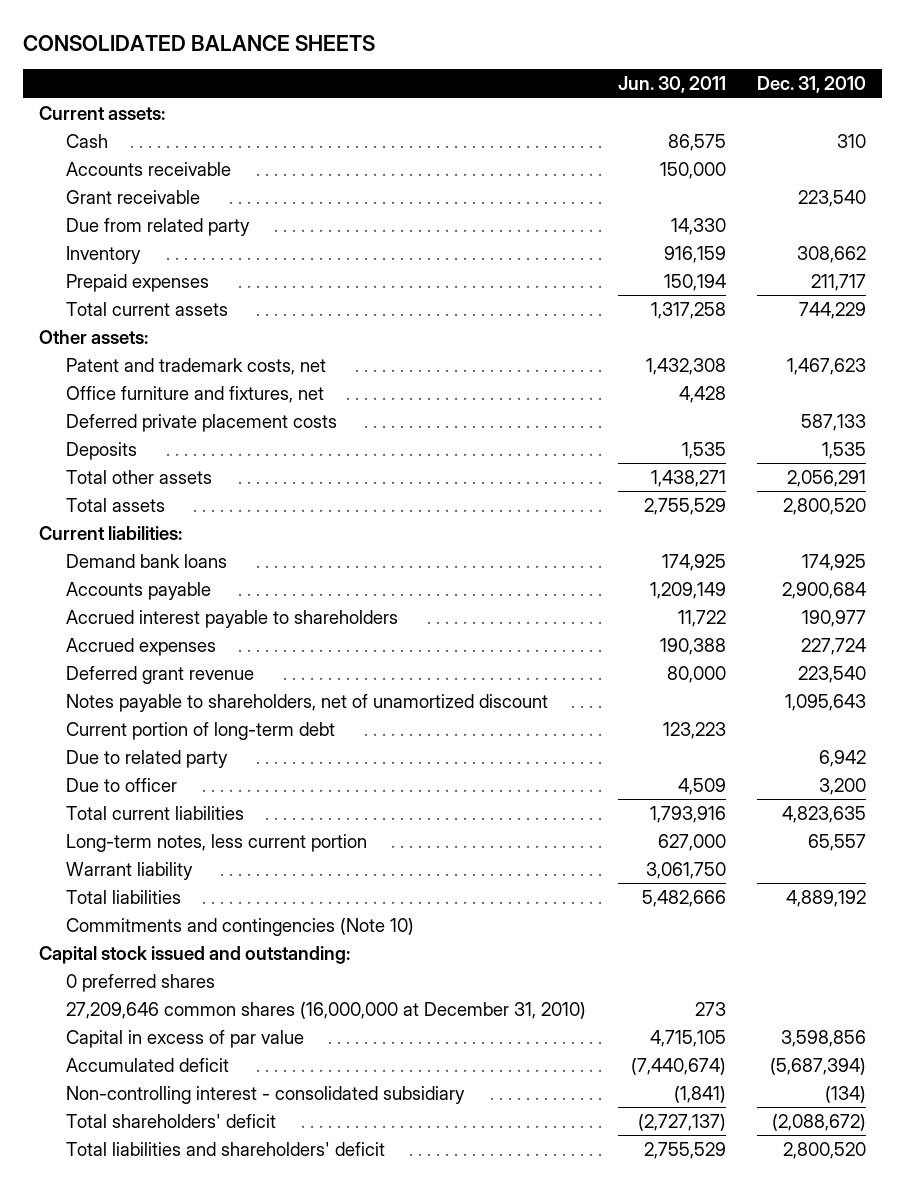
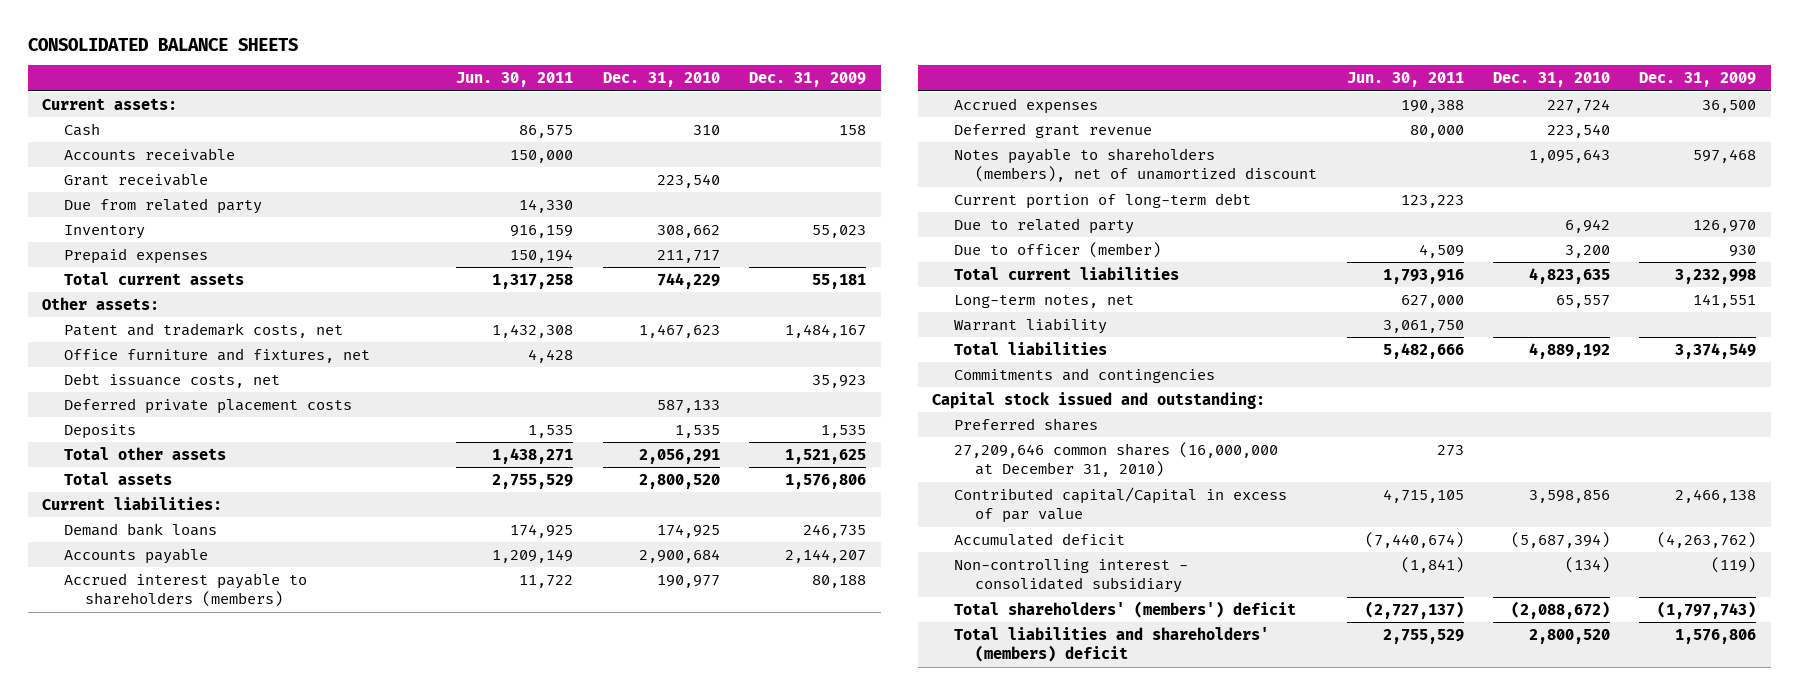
none -> [749,72,867,88] Dec. 31, 2009
none -> [63,372,280,388] Debt issuance costs, net
[65,609,398,628] Accrued interest payable to shareholders -> [63,572,307,607] Accrued interest payable to shareholders (members)
[65,693,548,712] Notes payable to shareholders, net of unamortized discount -> [953,147,1318,182] Notes payable to shareholders (members), net of unamortized discount
[65,777,177,792] Due to officer -> [953,241,1161,258] Due to officer (member)
[65,833,367,852] Long-term notes, less current portion -> [953,294,1134,308] Long-term notes, net
[65,917,414,936] Commitments and contingencies (Note 10) -> [953,367,1215,383] Commitments and contingencies
[65,973,215,992] 0 preferred shares -> [953,417,1098,431] Preferred shares
[65,1029,304,1048] Capital in excess of par value -> [953,486,1287,523] Contributed capital/Capital in excess of par value
[65,1113,276,1128] Total shareholders' deficit -> [953,600,1296,618] Total shareholders' (members') deficit
[65,1141,385,1156] Total liabilities and shareholders' deficit -> [953,626,1269,662] Total liabilities and shareholders' (members) deficit

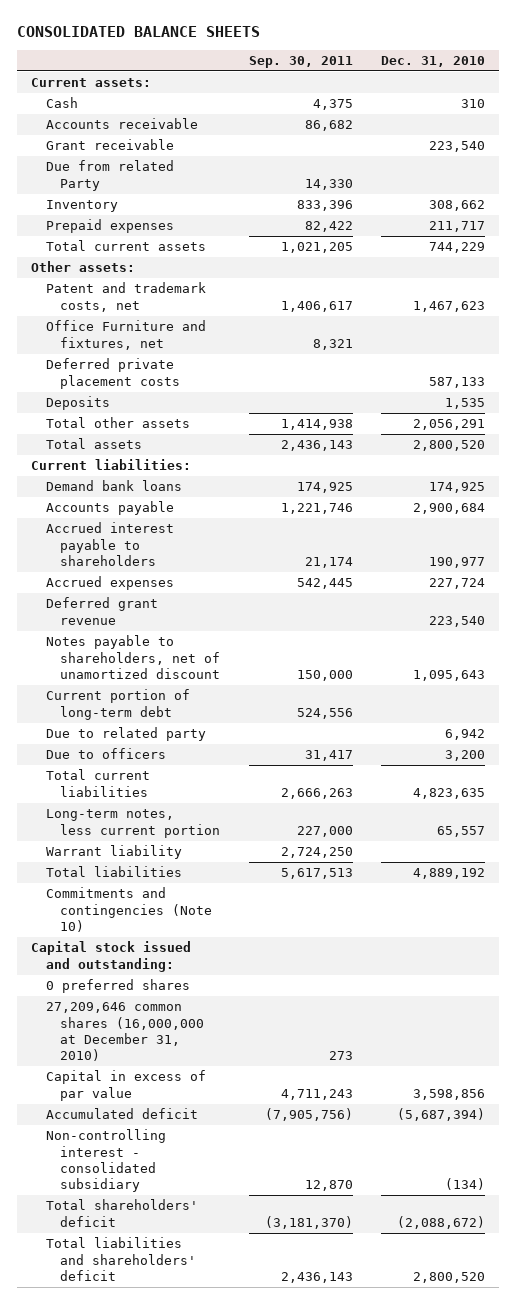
[456,72,574,88] Jun. 30, 2011 -> none
[749,72,867,88] Dec. 31, 2009 -> none
none -> [248,56,353,69] Sep. 30, 2011
[63,197,262,214] Due from related party -> [45,160,174,191] Due from related Party
[63,372,280,388] Debt issuance costs, net -> none
[63,347,370,363] Office furniture and fixtures, net -> [45,320,206,350] Office Furniture and fixtures, net
[63,572,307,607] Accrued interest payable to shareholders (members) -> [45,522,174,566] Accrued interest payable to shareholders
[953,147,1318,182] Notes payable to shareholders (members), net of unamortized discount -> [45,635,221,679] Notes payable to shareholders, net of unamortized discount
[953,241,1161,258] Due to officer (member) -> [45,748,166,760] Due to officers
[953,294,1134,308] Long-term notes, net -> [45,809,221,838] Long-term notes, less current portion
[953,367,1215,383] Commitments and contingencies -> [45,887,213,932] Commitments and contingencies (Note 10)
[953,417,1098,431] Preferred shares -> [45,979,190,994] 0 preferred shares
[953,486,1287,523] Contributed capital/Capital in excess of par value -> [45,1070,206,1101] Capital in excess of par value
[953,600,1296,618] Total shareholders' (members') deficit -> [45,1199,198,1227] Total shareholders' deficit
[953,626,1269,662] Total liabilities and shareholders' (members) deficit -> [45,1237,197,1281] Total liabilities and shareholders' deficit

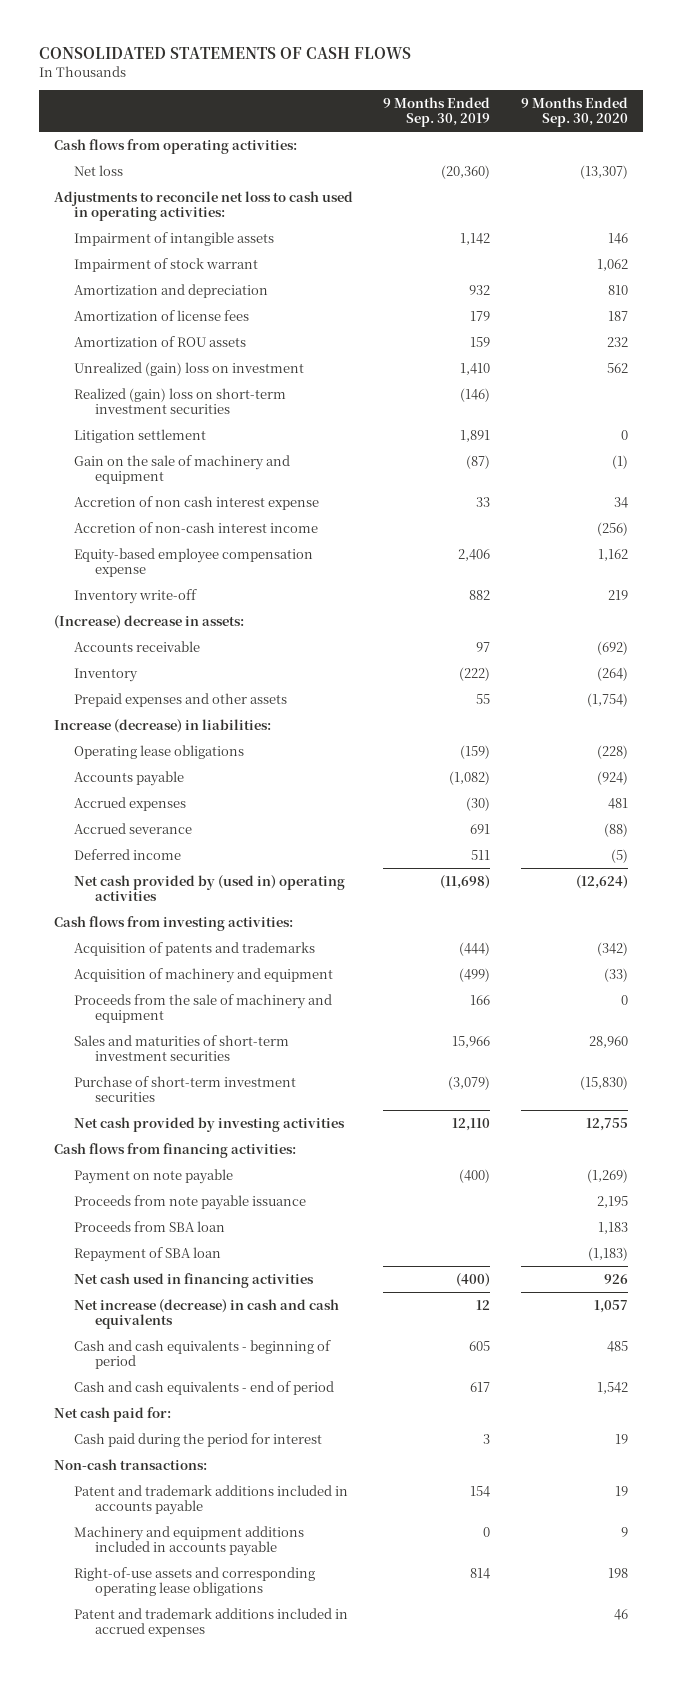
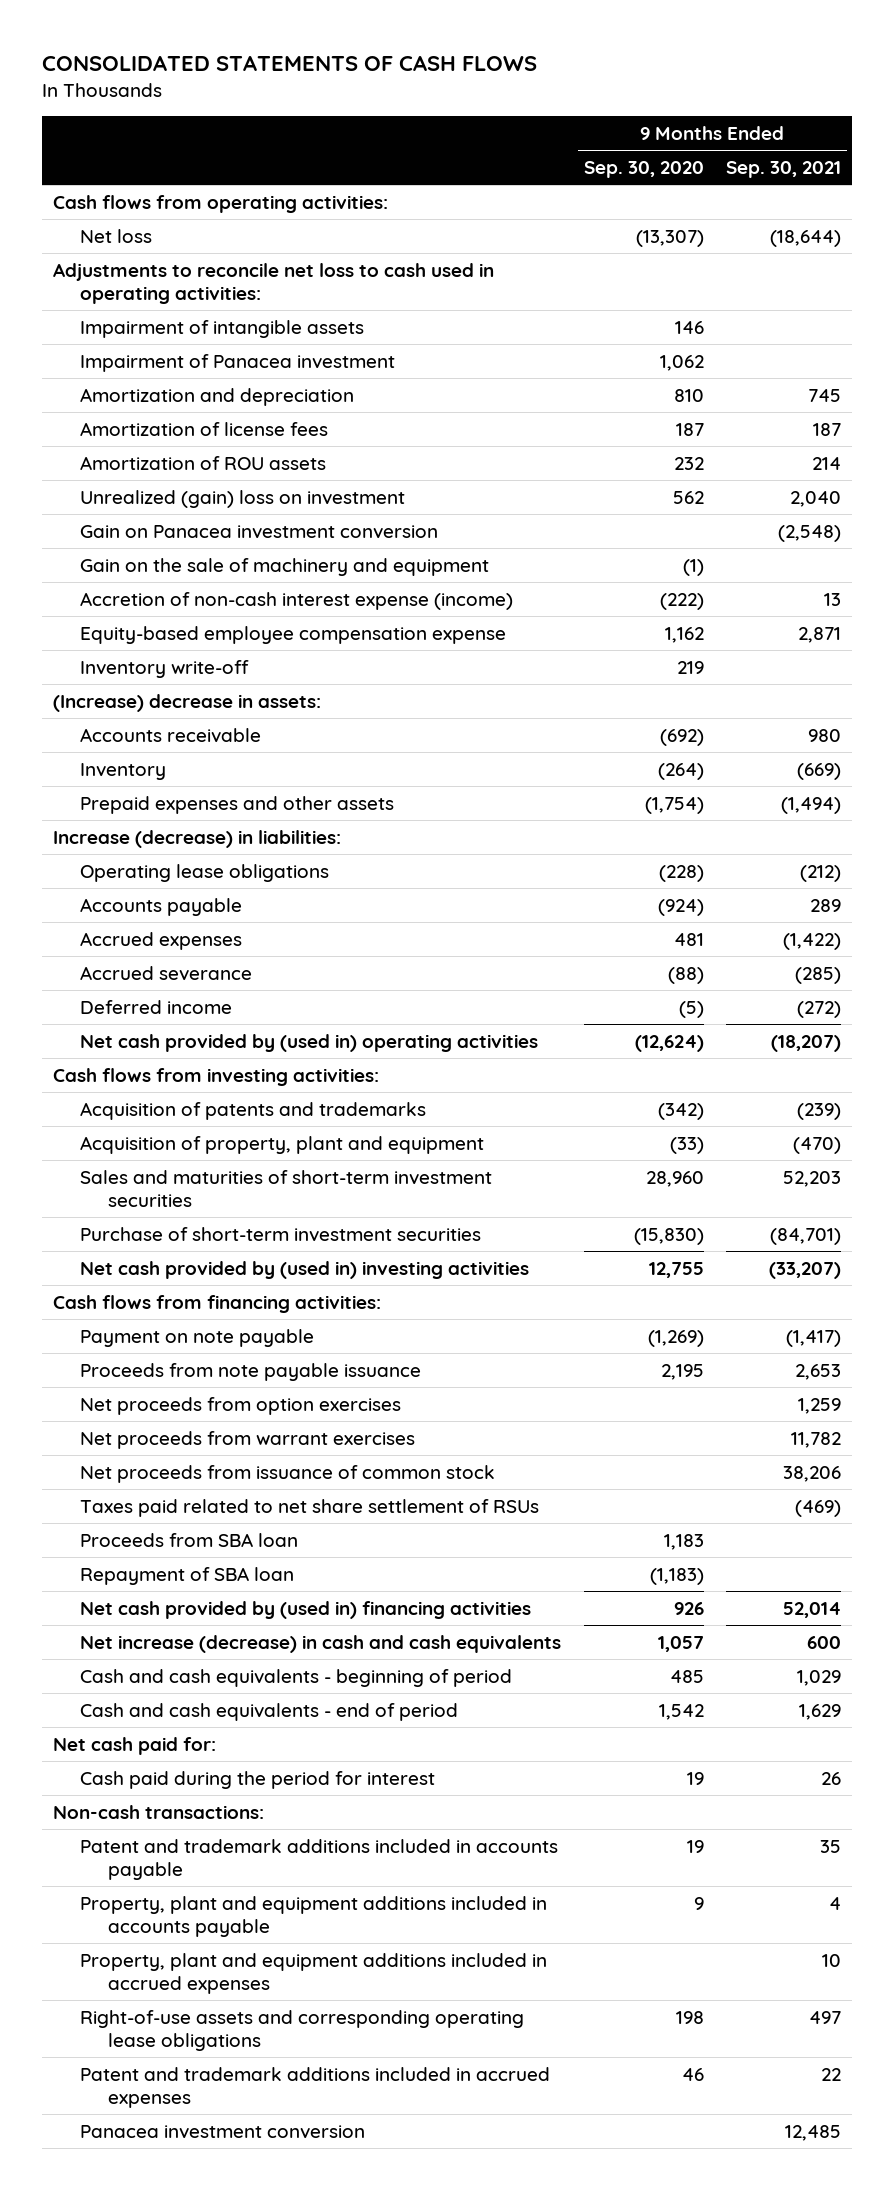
[383,96,491,128] 9 Months Ended Sep. 30, 2019 -> none
none -> [725,161,841,179] Sep. 30, 2021
[74,257,259,272] Impairment of stock warrant -> [80,353,396,372] Impairment of Panacea investment
[74,387,287,415] Realized (gain) loss on short-term investment securities -> none
[74,428,207,443] Litigation settlement -> none
none -> [80,524,439,539] Gain on Panacea investment conversion
[74,495,320,510] Accretion of non cash interest expense -> none
[74,521,319,533] Accretion of non-cash interest income -> [80,591,514,610] Accretion of non-cash interest expense (income)
[596,521,628,536] (256) -> [659,592,704,610] (222)
[74,993,333,1024] Proceeds from the sale of machinery and equipment -> none
[74,967,334,983] Acquisition of machinery and equipment -> [80,1135,485,1154] Acquisition of property, plant and equipment
[74,1116,346,1132] Net cash provided by investing activities -> [80,1260,530,1279] Net cash provided by (used in) investing activities
none -> [80,1396,402,1415] Net proceeds from option exercises
none -> [80,1430,416,1449] Net proceeds from warrant exercises
none -> [80,1464,496,1483] Net proceeds from issuance of common stock
none -> [80,1498,540,1517] Taxes paid related to net share settlement of RSUs
[74,1272,315,1288] Net cash used in financing activities -> [80,1600,532,1619] Net cash provided by (used in) financing activities
[74,1525,305,1557] Machinery and equipment additions included in accounts payable -> [80,1895,548,1937] Property, plant and equipment additions included in accounts payable
none -> [80,1952,548,1994] Property, plant and equipment additions included in accrued expenses
none -> [80,2124,366,2139] Panacea investment conversion

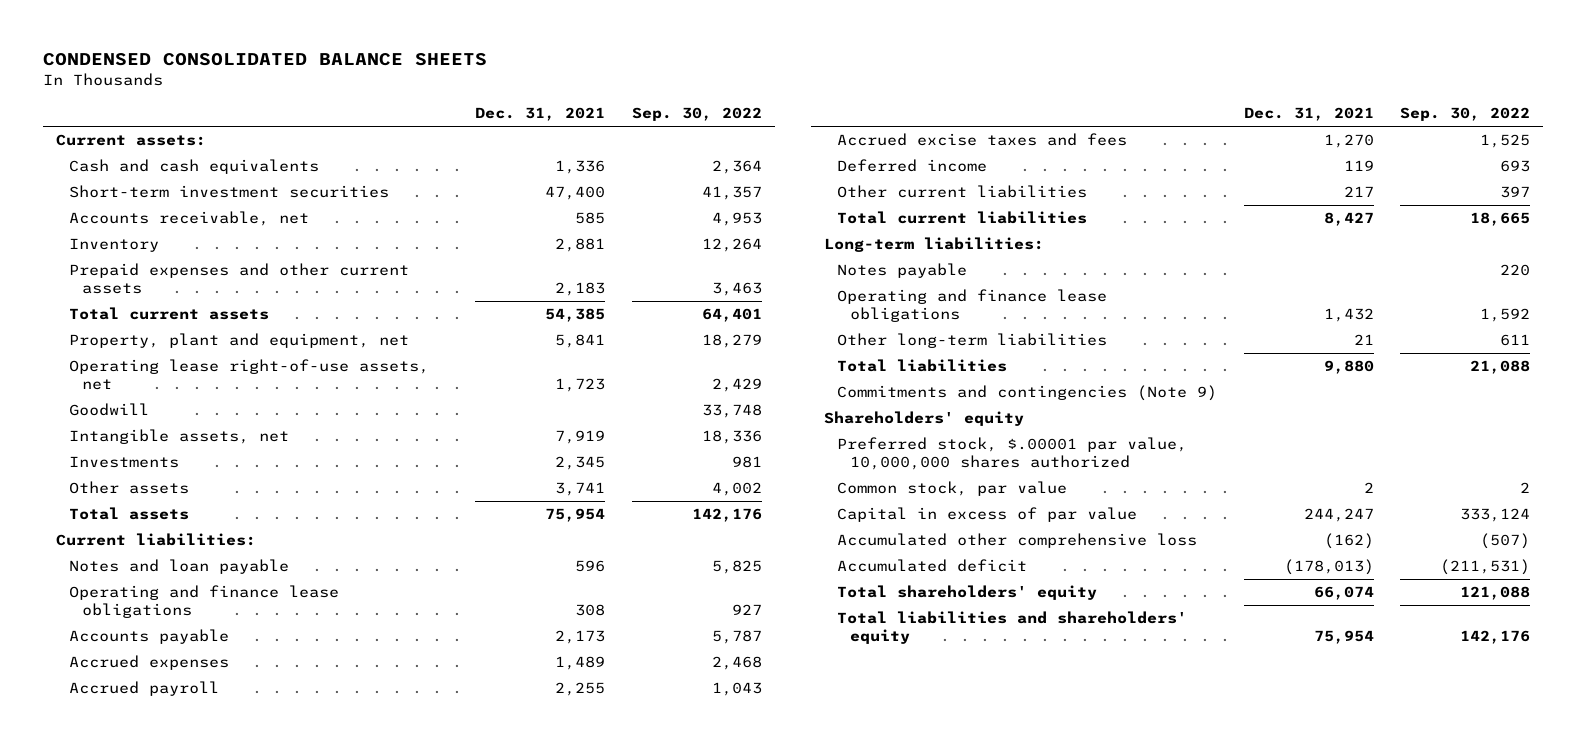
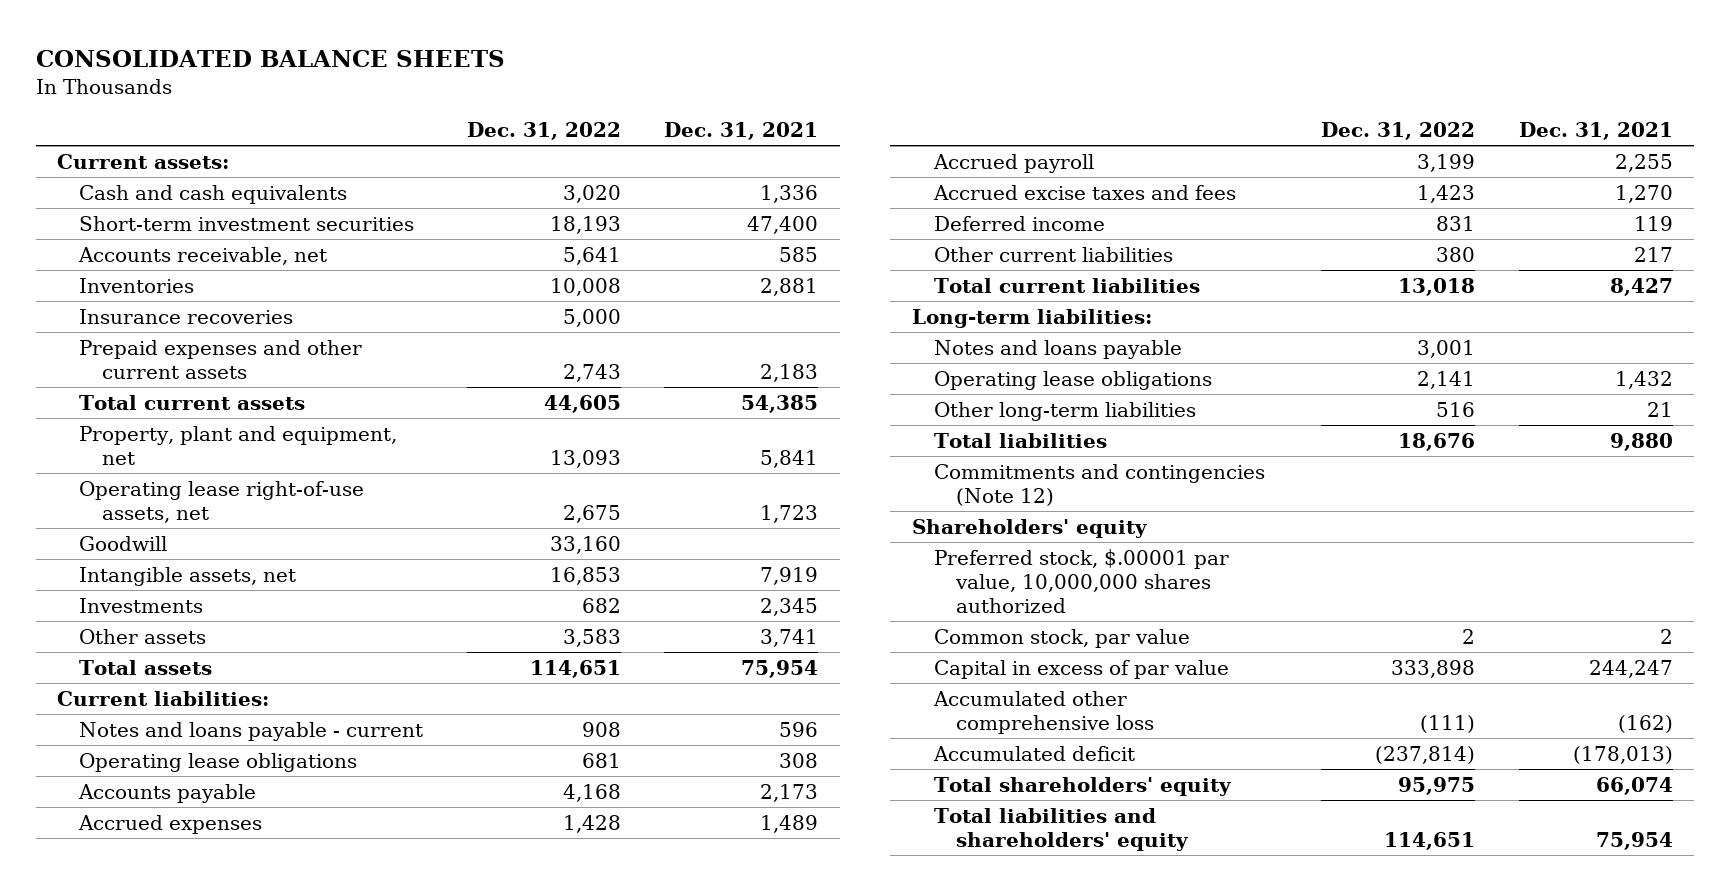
[42,53,487,67] CONDENSED CONSOLIDATED BALANCE SHEETS -> [35,50,505,68] CONSOLIDATED BALANCE SHEETS
[631,107,762,122] Sep. 30, 2022 -> none
none -> [466,122,621,141] Dec. 31, 2022
[68,238,159,253] Inventory -> [79,277,195,293] Inventories
none -> [79,308,294,324] Insurance recoveries
[68,559,289,575] Notes and loan payable -> [79,721,424,741] Notes and loans payable - current
[68,585,339,619] Operating and finance lease obligations -> [79,752,358,772] Operating lease obligations
[837,263,968,279] Notes payable -> [933,339,1182,359] Notes and loans payable
[837,289,1108,323] Operating and finance lease obligations -> [933,370,1212,390] Operating lease obligations
[837,385,1218,402] Commitments and contingencies (Note 9) -> [933,463,1265,507] Commitments and contingencies (Note 12)

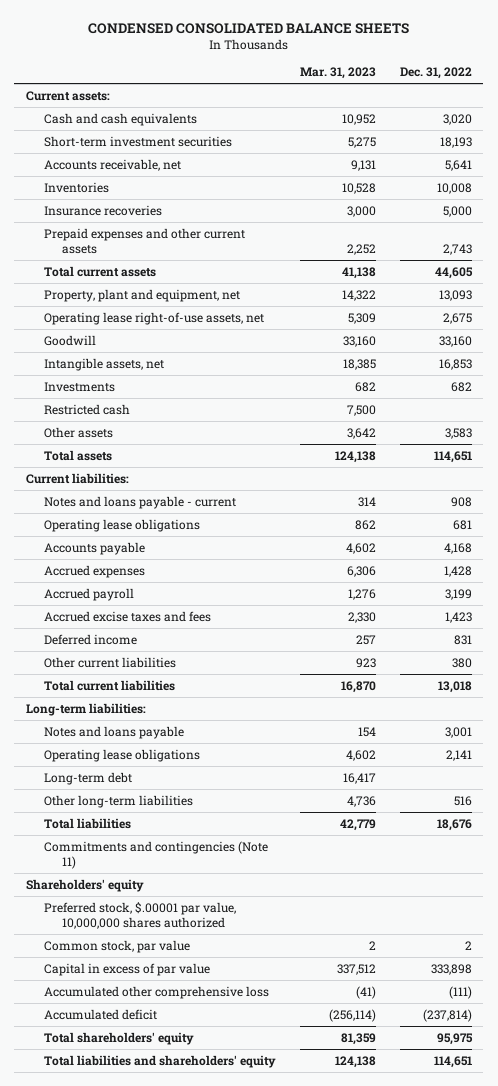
[35,50,505,68] CONSOLIDATED BALANCE SHEETS -> [87,22,409,34] CONDENSED CONSOLIDATED BALANCE SHEETS
[664,122,819,141] Dec. 31, 2021 -> none
none -> [299,67,376,80] Mar. 31, 2023
none -> [43,403,130,415] Restricted cash
none -> [43,771,132,785] Long-term debt
[933,463,1265,507] Commitments and contingencies (Note 12) -> [43,840,268,870] Commitments and contingencies (Note 11)

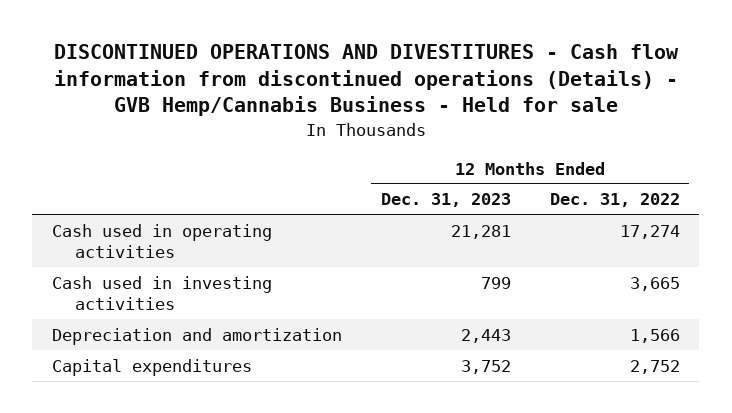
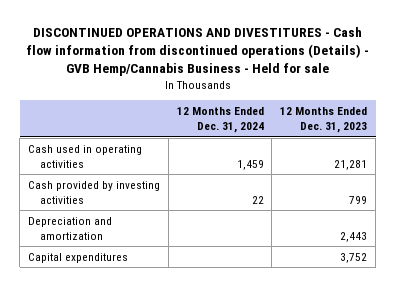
[549,193,680,208] Dec. 31, 2022 -> none
none -> [176,107,264,133] 12 Months Ended Dec. 31, 2024
[51,275,272,311] Cash used in investing activities -> [27,180,160,204] Cash provided by investing activities

